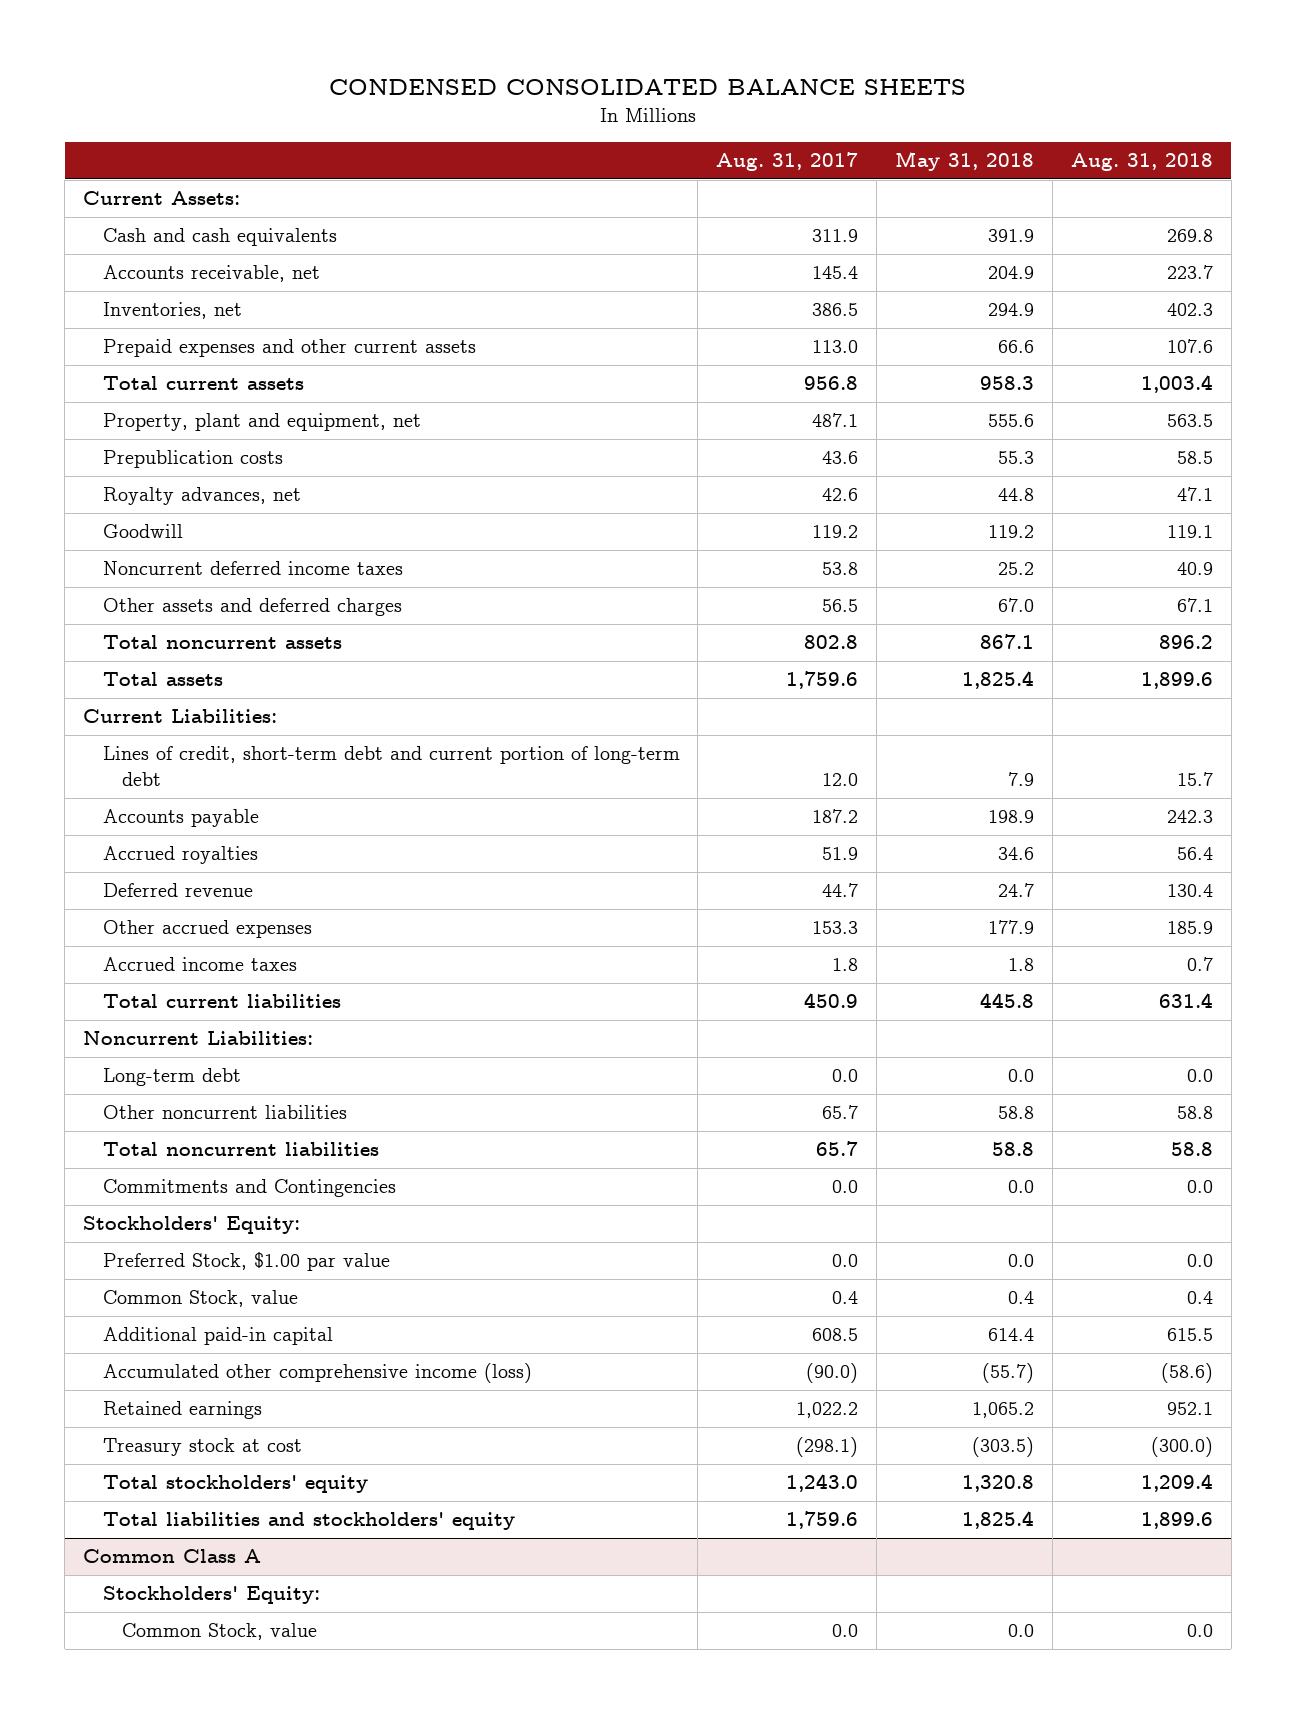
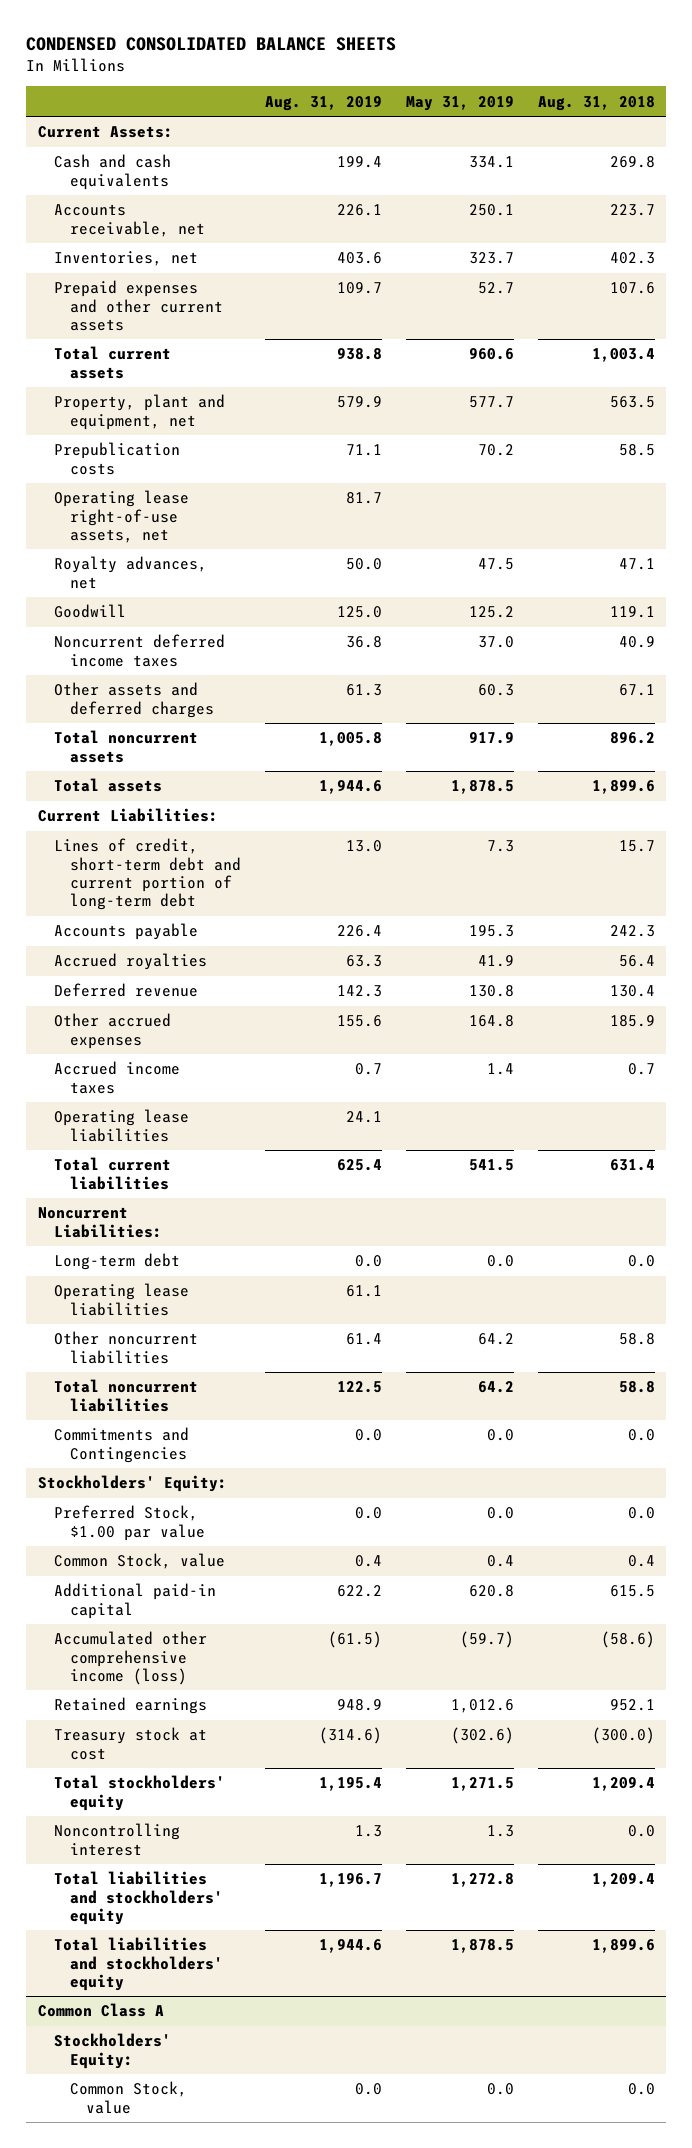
[716,152,859,172] Aug. 31, 2017 -> none
[895,151,1035,172] May 31, 2018 -> none
none -> [264,95,382,111] Aug. 31, 2019
none -> [405,95,514,111] May 31, 2019
none -> [54,490,190,543] Operating lease right-of-use assets, net
none -> [54,1109,190,1142] Operating lease liabilities
none -> [54,1283,190,1316] Operating lease liabilities
none -> [54,1823,181,1856] Noncontrolling interest
none -> [54,1871,224,1925] Total liabilities and stockholders' equity

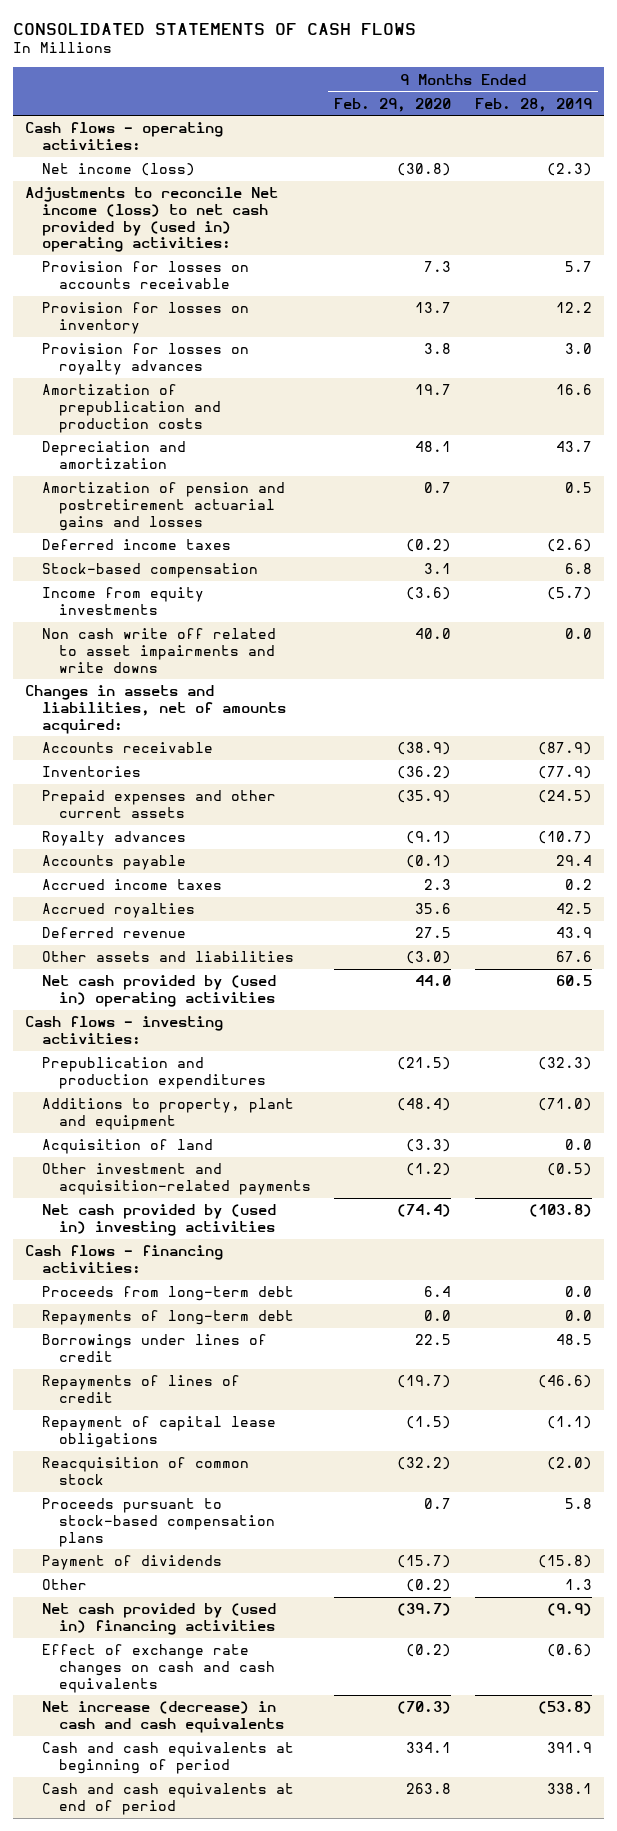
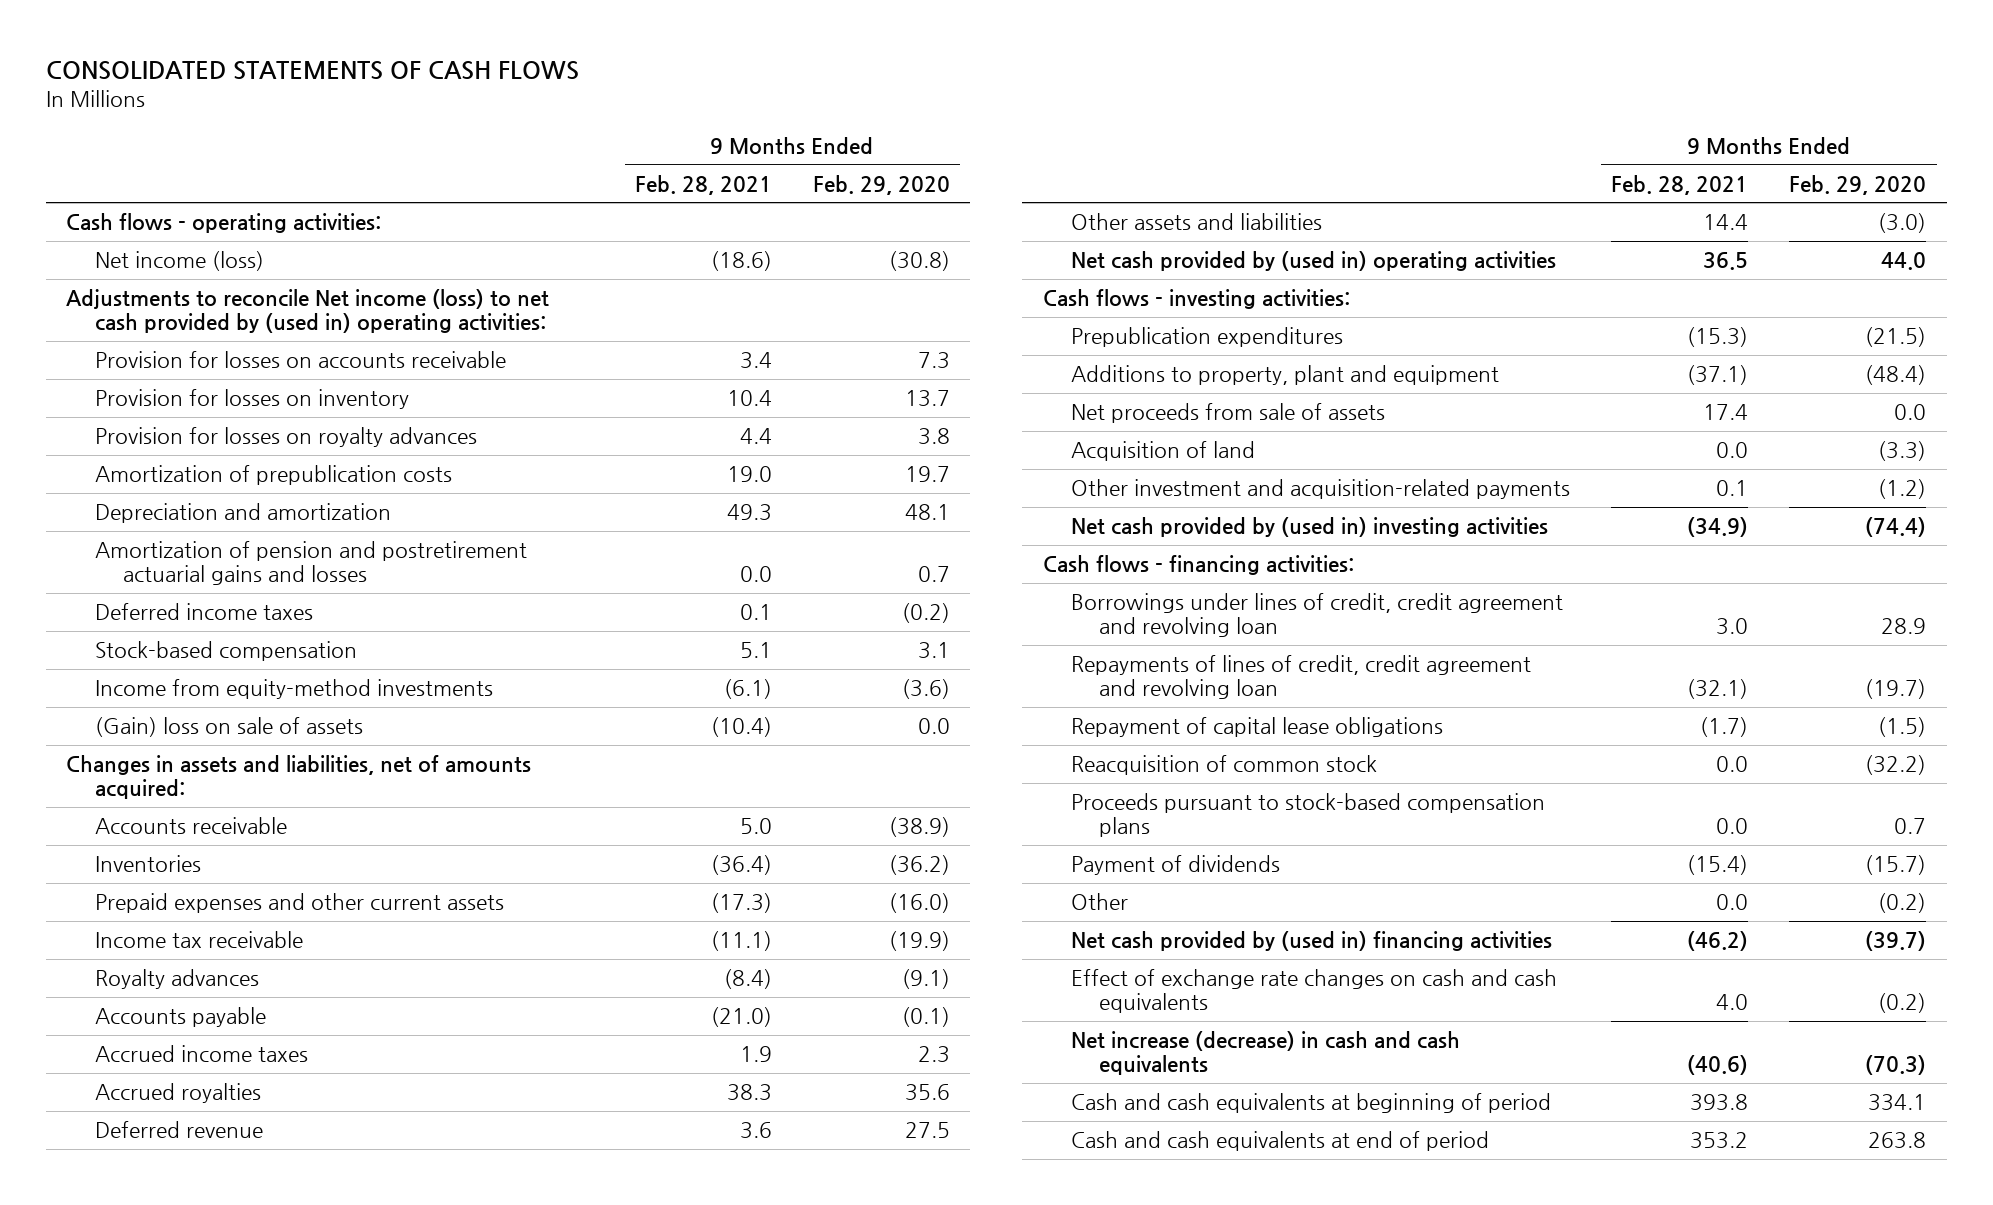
[475,97,593,112] Feb. 28, 2019 -> none
none -> [634,174,772,195] Feb. 28, 2021
[41,384,221,433] Amortization of prepublication and production costs -> [94,465,452,486] Amortization of prepublication costs
[41,628,276,673] Non cash write off related to asset impairments and write downs -> none
[41,587,204,615] Income from equity investments -> [94,679,493,700] Income from equity-method investments
none -> [94,717,363,738] (Gain) loss on sale of assets
[397,790,452,804] (35.9) -> [888,893,950,914] (16.0)
none -> [94,931,303,949] Income tax receivable
[41,1057,266,1089] Prepublication and production expenditures -> [1071,327,1344,348] Prepublication expenditures
none -> [1071,403,1386,424] Net proceeds from sale of assets
[41,1286,294,1302] Proceeds from long-term debt -> none
[41,1310,294,1326] Repayments of long-term debt -> none
[41,1334,267,1362] Borrowings under lines of credit -> [1071,593,1564,638] Borrowings under lines of credit, credit agreement and revolving loan
[415,1334,452,1346] 22.5 -> [1881,618,1927,635] 28.9
[41,1375,240,1403] Repayments of lines of credit -> [1071,655,1532,700] Repayments of lines of credit, credit agreement and revolving loan

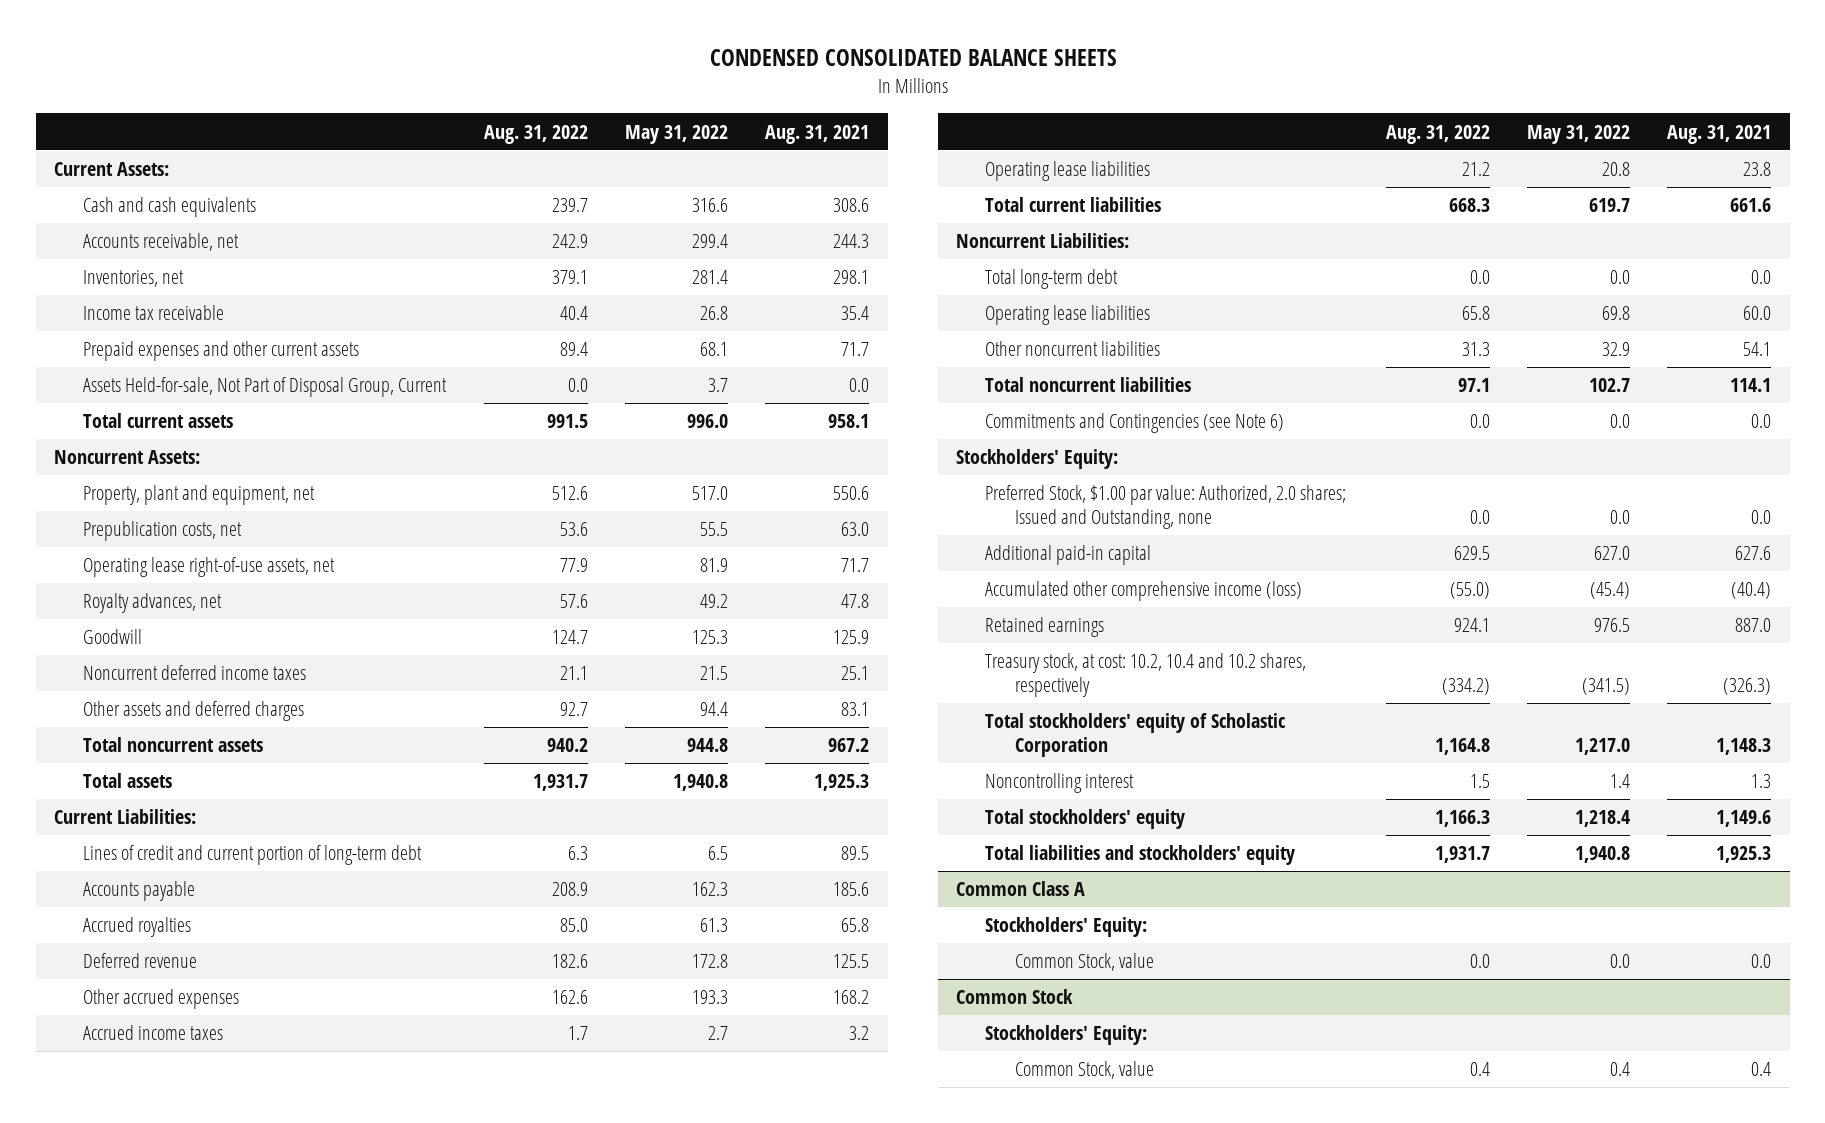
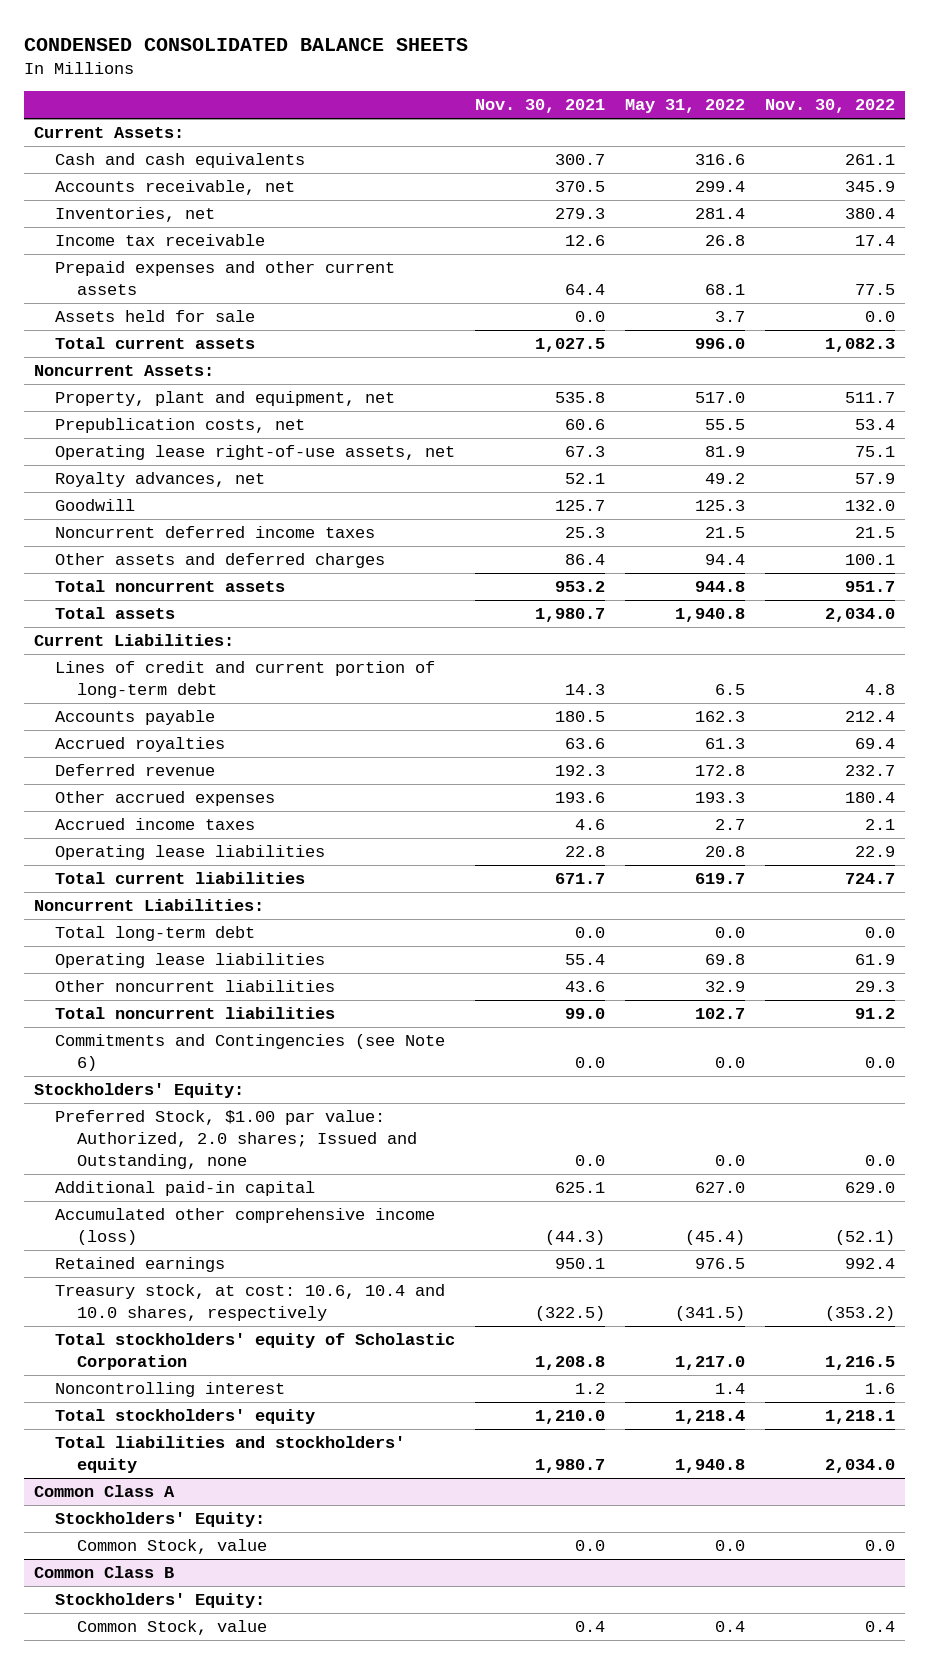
[483,124,588,144] Aug. 31, 2022 -> none
[765,124,870,144] Aug. 31, 2021 -> none
none -> [475,99,606,114] Nov. 30, 2021
none -> [764,99,895,114] Nov. 30, 2022
[83,377,448,398] Assets Held-for-sale, Not Part of Disposal Group, Current -> [55,310,256,323] Assets held for sale
[985,653,1307,698] Treasury stock, at cost: 10.2, 10.4 and 10.2 shares, respectively -> [55,1284,446,1322] Treasury stock, at cost: 10.6, 10.4 and 10.0 shares, respectively
[956,989,1074,1005] Common Stock -> [33,1566,174,1579] Common Class B

